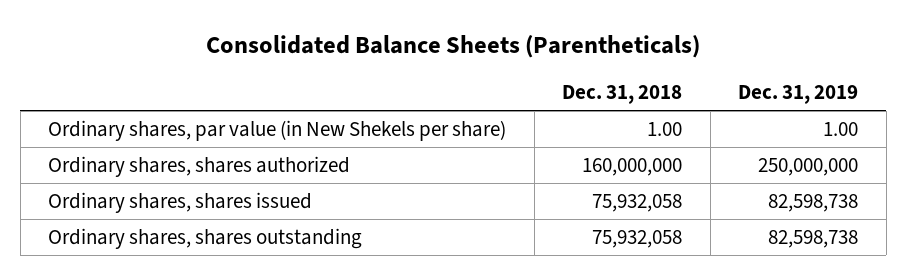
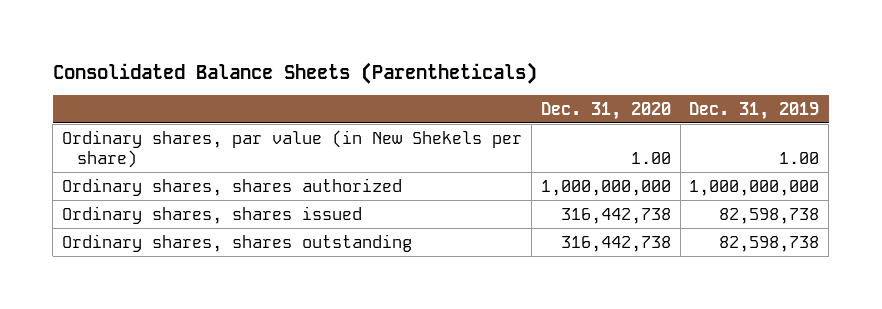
[562,85,683,105] Dec. 31, 2018 -> none
none -> [540,101,671,120] Dec. 31, 2020
[758,157,859,176] 250,000,000 -> [689,179,820,196] 1,000,000,000

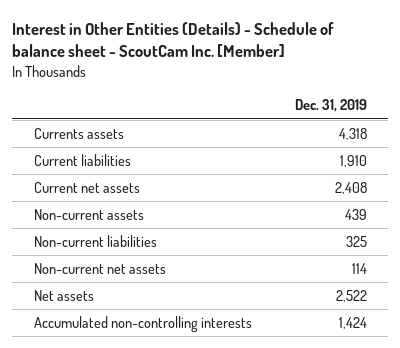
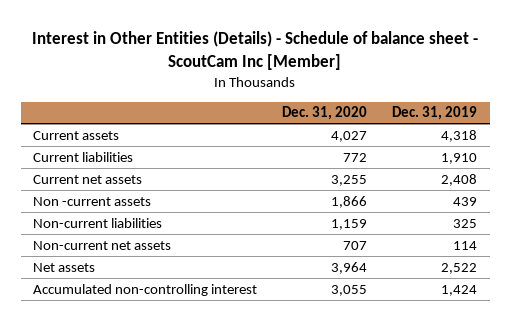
[12,21,335,58] Interest in Other Entities (Details) - Schedule of balance sheet - ScoutCam Inc. [Member] -> [32,30,479,70] Interest in Other Entities (Details) - Schedule of balance sheet - ScoutCam Inc [Member]
none -> [282,106,368,121] Dec. 31, 2020
[33,127,124,139] Currents assets -> [33,130,120,140] Current assets
[33,208,144,220] Non-current assets -> [33,196,152,206] Non -current assets
[33,315,252,332] Accumulated non-controlling interests -> [33,283,258,296] Accumulated non-controlling interest

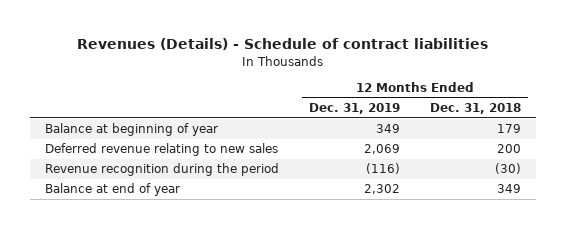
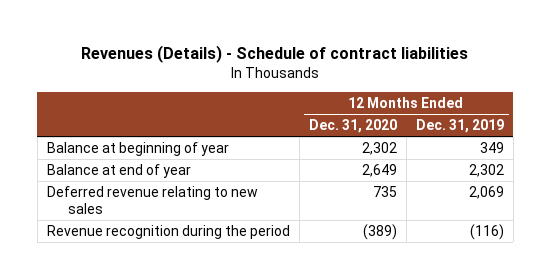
[430,103,522,115] Dec. 31, 2018 -> none
none -> [308,119,397,134] Dec. 31, 2020
[45,183,181,197] Balance at end of year -> [46,164,191,179] Balance at end of year

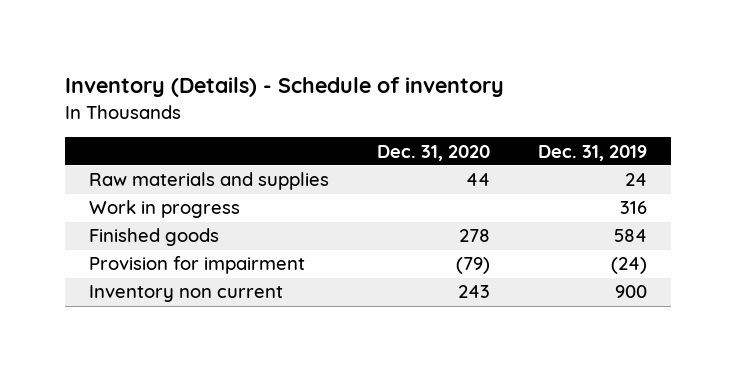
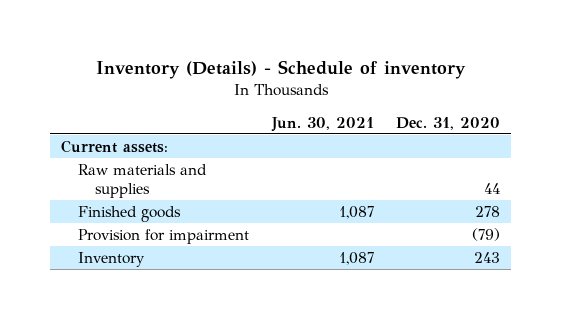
[538,144,648,161] Dec. 31, 2019 -> none
none -> [270,116,374,132] Jun. 30, 2021
none -> [61,139,169,153] Current assets:
[88,200,240,219] Work in progress -> none
[88,285,283,303] Inventory non current -> [78,251,146,267] Inventory

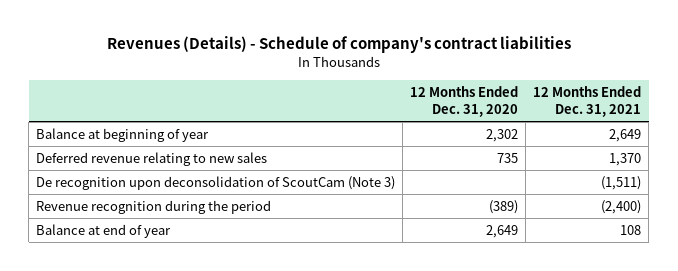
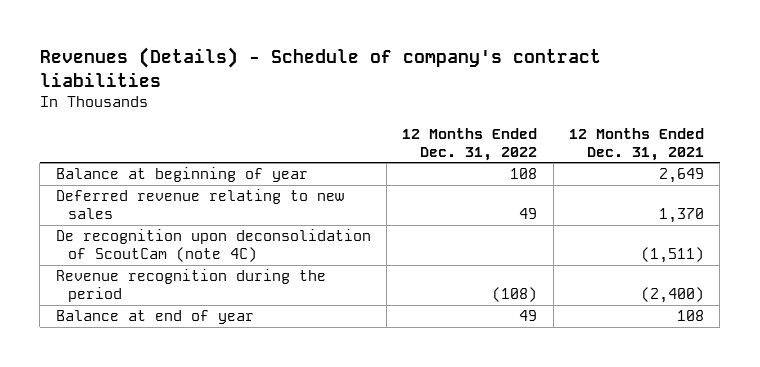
[410,86,519,117] 12 Months Ended Dec. 31, 2020 -> none
none -> [402,128,538,161] 12 Months Ended Dec. 31, 2022
[36,175,396,190] De recognition upon deconsolidation of ScoutCam (Note 3) -> [55,229,371,262] De recognition upon deconsolidation of ScoutCam (note 4C)

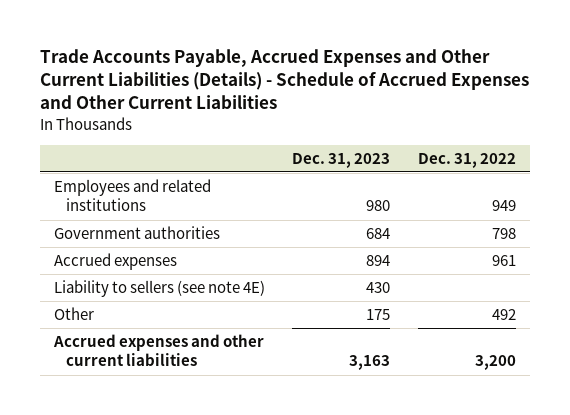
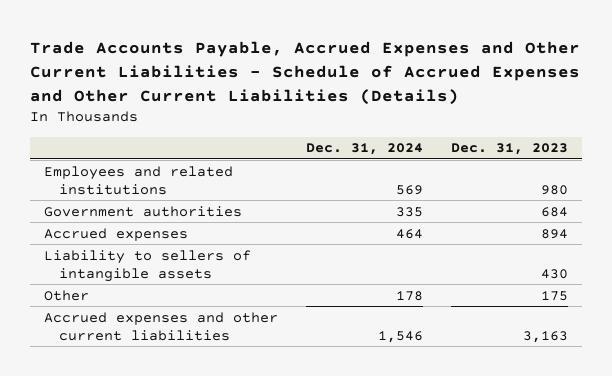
[40,49,530,110] Trade Accounts Payable, Accrued Expenses and Other Current Liabilities (Details) - Schedule of Accrued Expenses and Other Current Liabilities -> [29,41,580,105] Trade Accounts Payable, Accrued Expenses and Other Current Liabilities - Schedule of Accrued Expenses and Other Current Liabilities (Details)
[418,152,517,168] Dec. 31, 2022 -> none
none -> [306,143,424,156] Dec. 31, 2024
[53,280,265,298] Liability to sellers (see note 4E) -> [43,249,251,282] Liability to sellers of intangible assets

